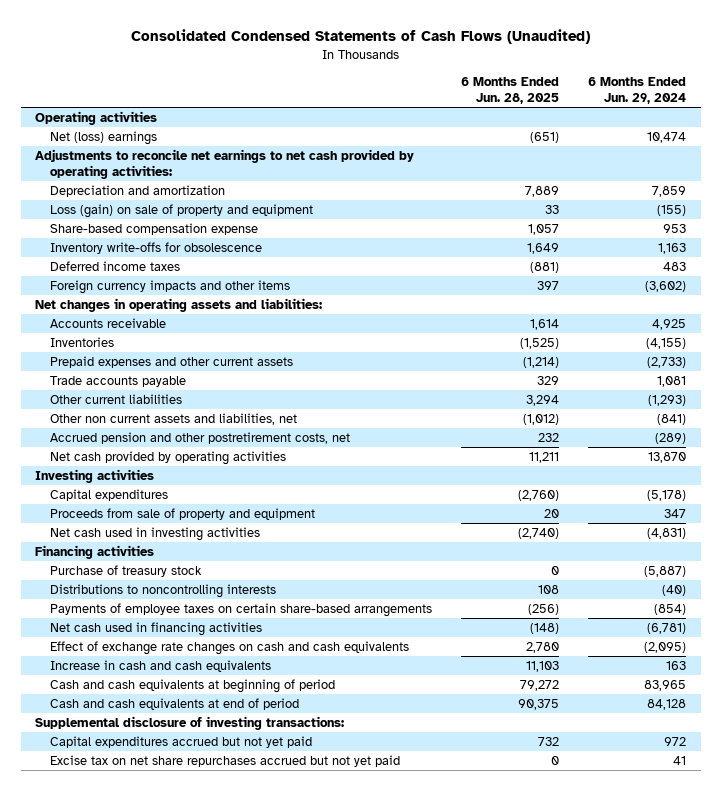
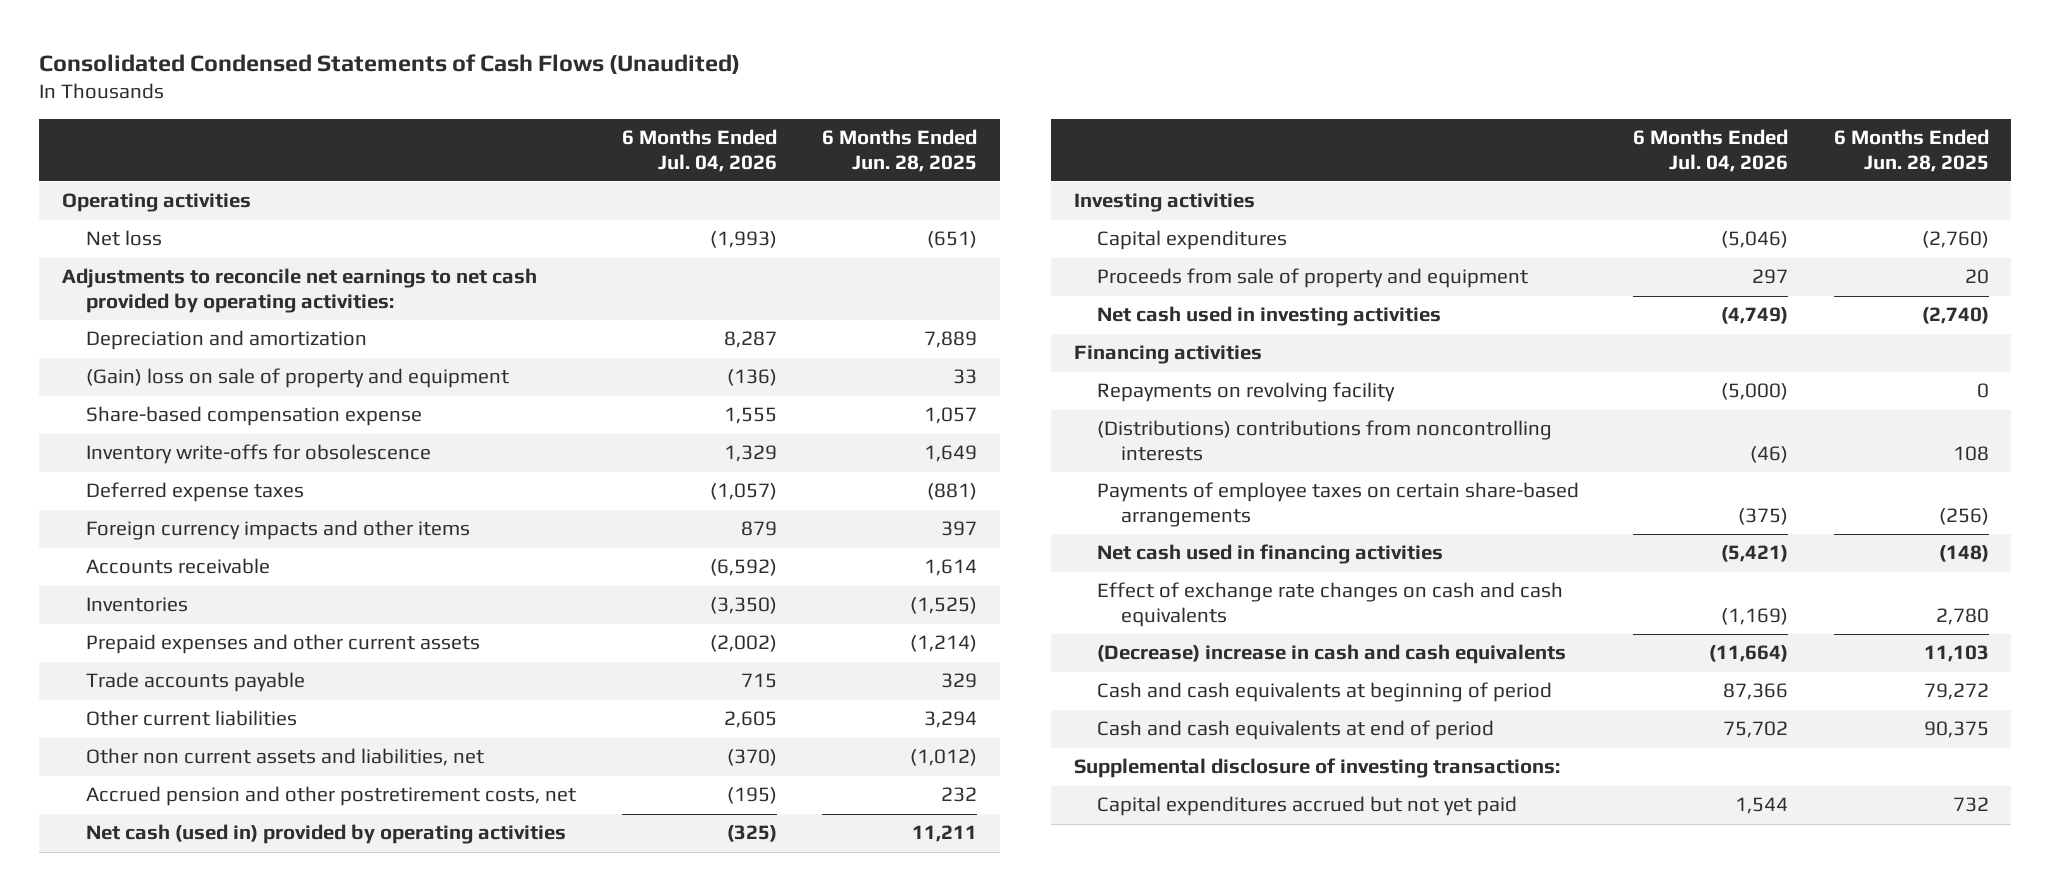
[588,77,687,105] 6 Months Ended Jun. 29, 2024 -> none
none -> [621,129,777,172] 6 Months Ended Jul. 04, 2026
[50,131,158,146] Net (loss) earnings -> [86,230,163,247] Net loss
[50,204,314,219] Loss (gain) on sale of property and equipment -> [86,368,510,389] (Gain) loss on sale of property and equipment
[50,261,181,272] Deferred income taxes -> [86,482,305,503] Deferred expense taxes
[35,298,323,313] Net changes in operating assets and liabilities: -> none
[50,451,287,466] Net cash provided by operating activities -> [86,824,567,845] Net cash (used in) provided by operating activities
[50,565,203,578] Purchase of treasury stock -> none
none -> [1097,382,1396,403] Repayments on revolving facility
[50,584,277,599] Distributions to noncontrolling interests -> [1097,420,1553,461] (Distributions) contributions from noncontrolling interests
[50,660,272,673] Increase in cash and cash equivalents -> [1097,644,1567,665] (Decrease) increase in cash and cash equivalents
[50,755,401,768] Excise tax on net share repurchases accrued but not yet paid -> none

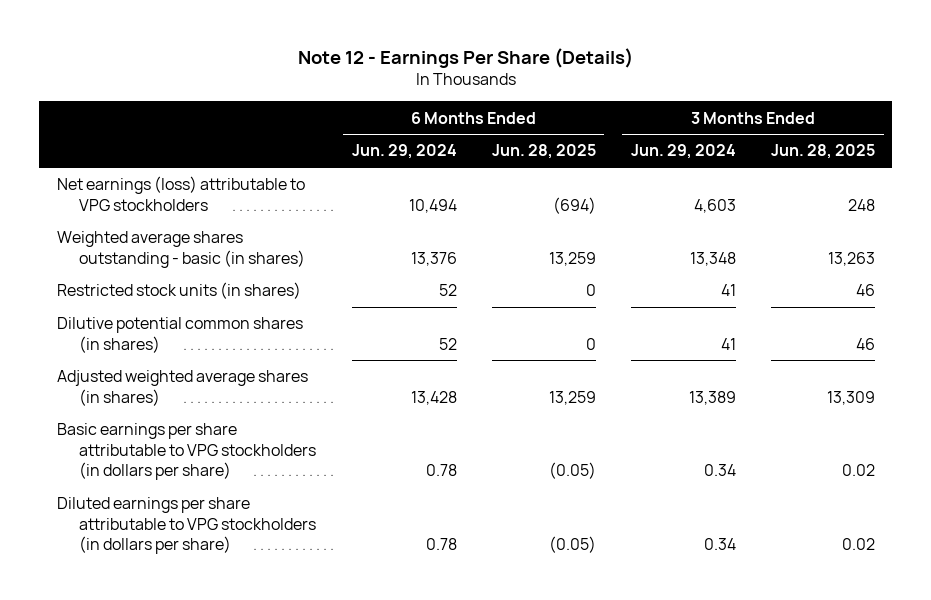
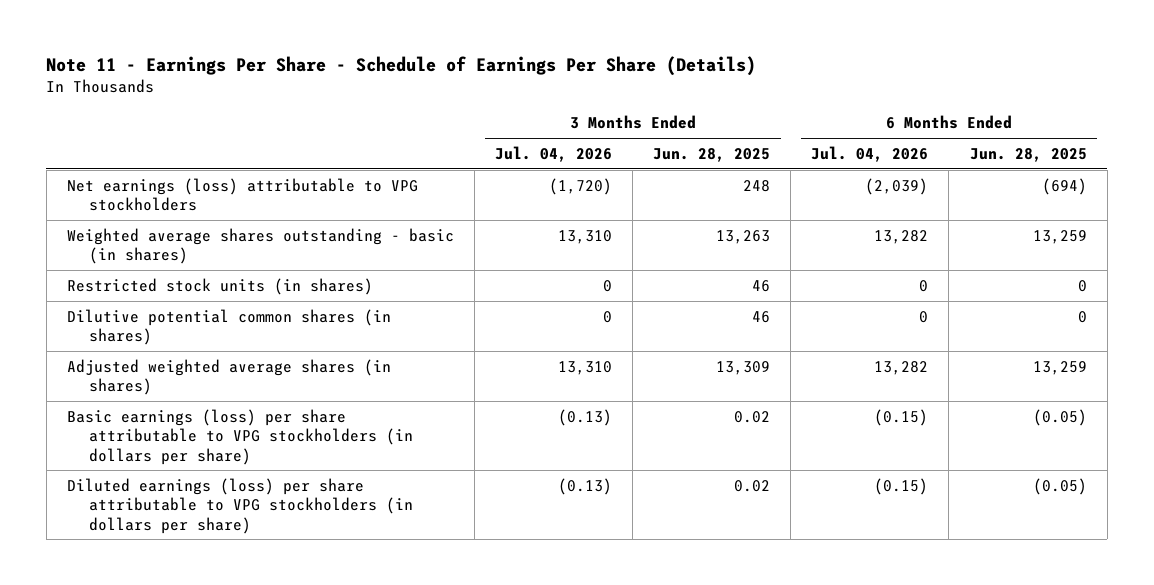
[297,47,633,68] Note 12 - Earnings Per Share (Details) -> [46,55,757,76] Note 11 - Earnings Per Share - Schedule of Earnings Per Share (Details)
[351,144,457,160] Jun. 29, 2024 -> none
[630,144,736,160] Jun. 29, 2024 -> none
none -> [495,145,613,162] Jul. 04, 2026
none -> [811,145,929,162] Jul. 04, 2026
[56,423,317,481] Basic earnings per share attributable to VPG stockholders (in dollars per share) -> [66,408,414,465] Basic earnings (loss) per share attributable to VPG stockholders (in dollars per share)
[56,497,317,555] Diluted earnings per share attributable to VPG stockholders (in dollars per share) -> [66,477,414,534] Diluted earnings (loss) per share attributable to VPG stockholders (in dollars per share)

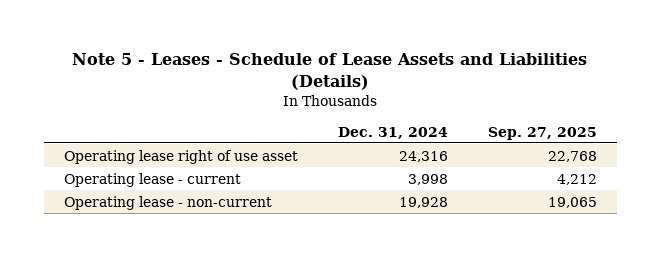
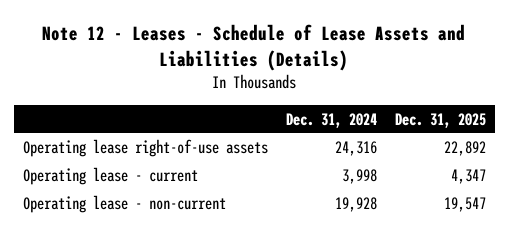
[72,53,588,91] Note 5 - Leases - Schedule of Lease Assets and Liabilities (Details) -> [42,23,466,71] Note 12 - Leases - Schedule of Lease Assets and Liabilities (Details)
[487,126,597,140] Sep. 27, 2025 -> none
none -> [394,112,486,128] Dec. 31, 2025
[63,149,298,164] Operating lease right of use asset -> [22,138,268,157] Operating lease right-of-use assets

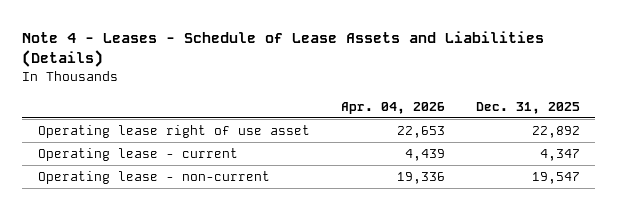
[42,23,466,71] Note 12 - Leases - Schedule of Lease Assets and Liabilities (Details) -> [22,30,545,68] Note 4 - Leases - Schedule of Lease Assets and Liabilities (Details)
[285,112,377,128] Dec. 31, 2024 -> none
none -> [340,101,445,114] Apr. 04, 2026
[22,138,268,157] Operating lease right-of-use assets -> [37,125,310,139] Operating lease right of use asset

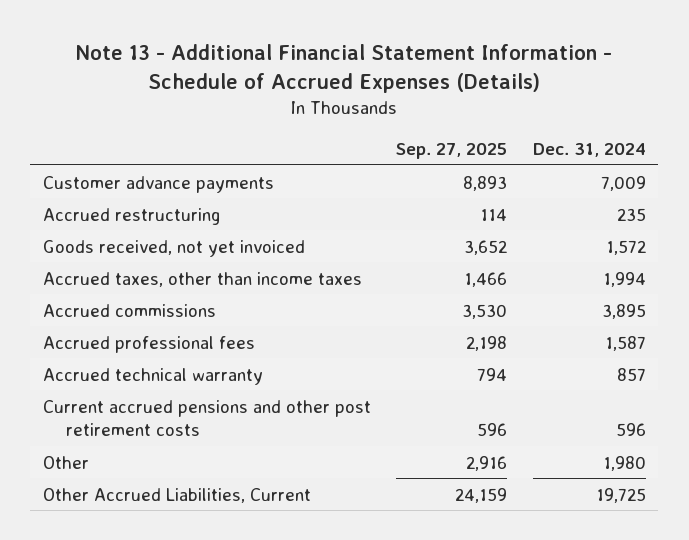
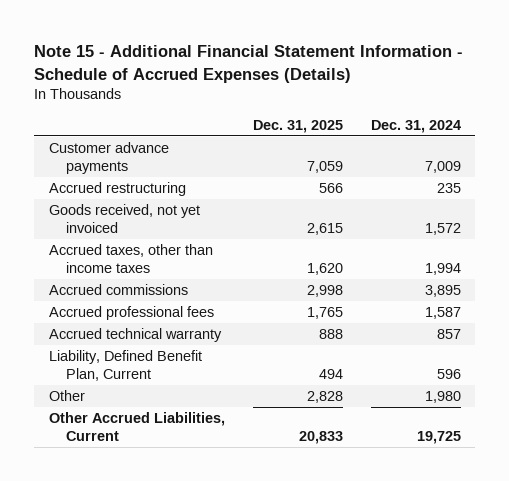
[75,43,613,93] Note 13 - Additional Financial Statement Information - Schedule of Accrued Expenses (Details) -> [34,45,464,83] Note 15 - Additional Financial Statement Information - Schedule of Accrued Expenses (Details)
[396,143,508,160] Sep. 27, 2025 -> none
none -> [252,119,343,133] Dec. 31, 2025
[43,399,372,437] Current accrued pensions and other post retirement costs -> [48,350,202,381] Liability, Defined Benefit Plan, Current

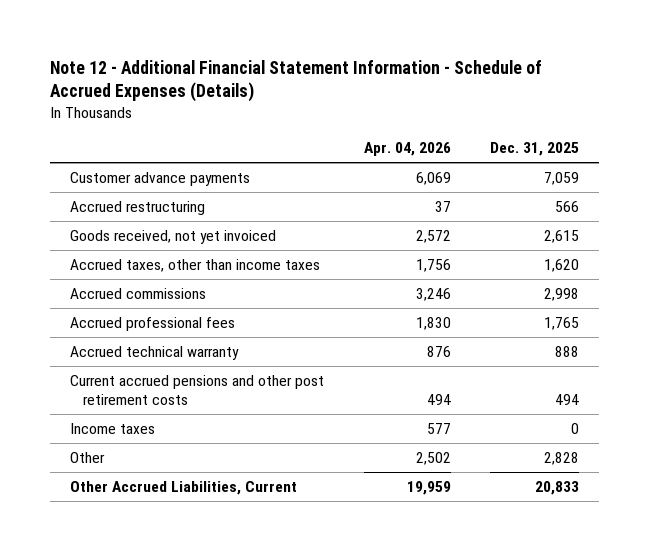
[34,45,464,83] Note 15 - Additional Financial Statement Information - Schedule of Accrued Expenses (Details) -> [49,59,542,103] Note 12 - Additional Financial Statement Information - Schedule of Accrued Expenses (Details)
[370,119,461,133] Dec. 31, 2024 -> none
none -> [363,141,451,156] Apr. 04, 2026
[48,350,202,381] Liability, Defined Benefit Plan, Current -> [69,374,324,406] Current accrued pensions and other post retirement costs
none -> [69,422,155,434] Income taxes

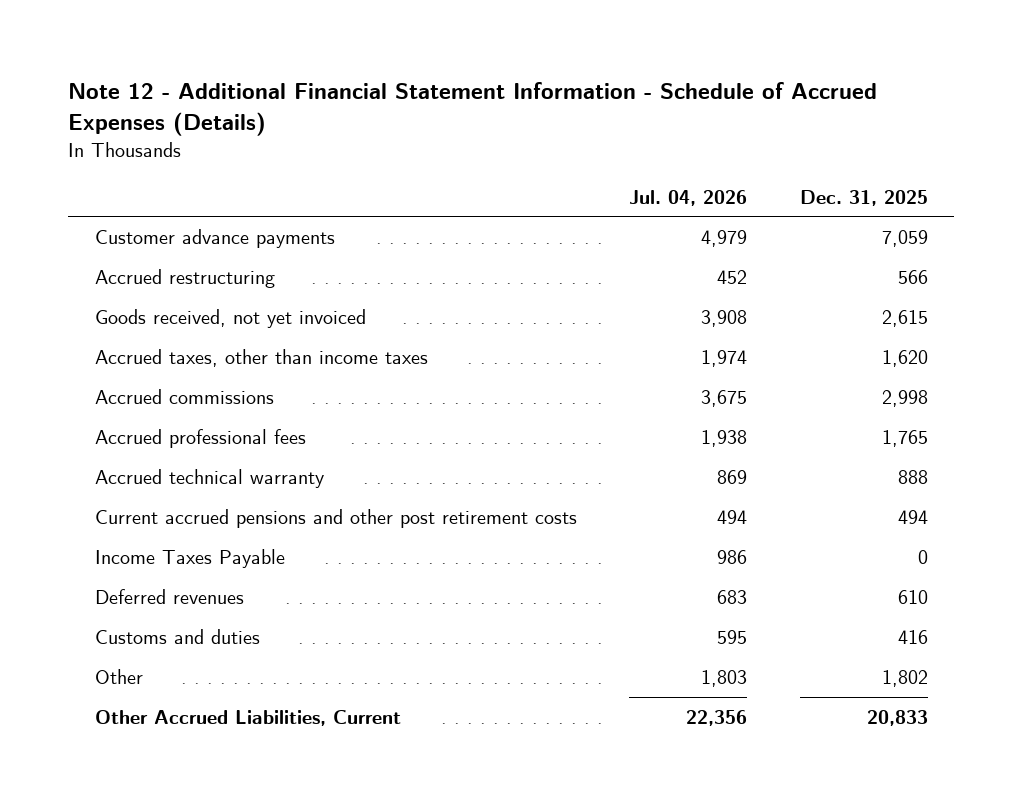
[363,141,451,156] Apr. 04, 2026 -> none
none -> [629,189,748,206] Jul. 04, 2026
[69,422,155,434] Income taxes -> [94,548,285,568] Income Taxes Payable
none -> [94,588,244,604] Deferred revenues
none -> [94,628,260,644] Customs and duties
[544,451,580,465] 2,828 -> [881,669,928,687] 1,802

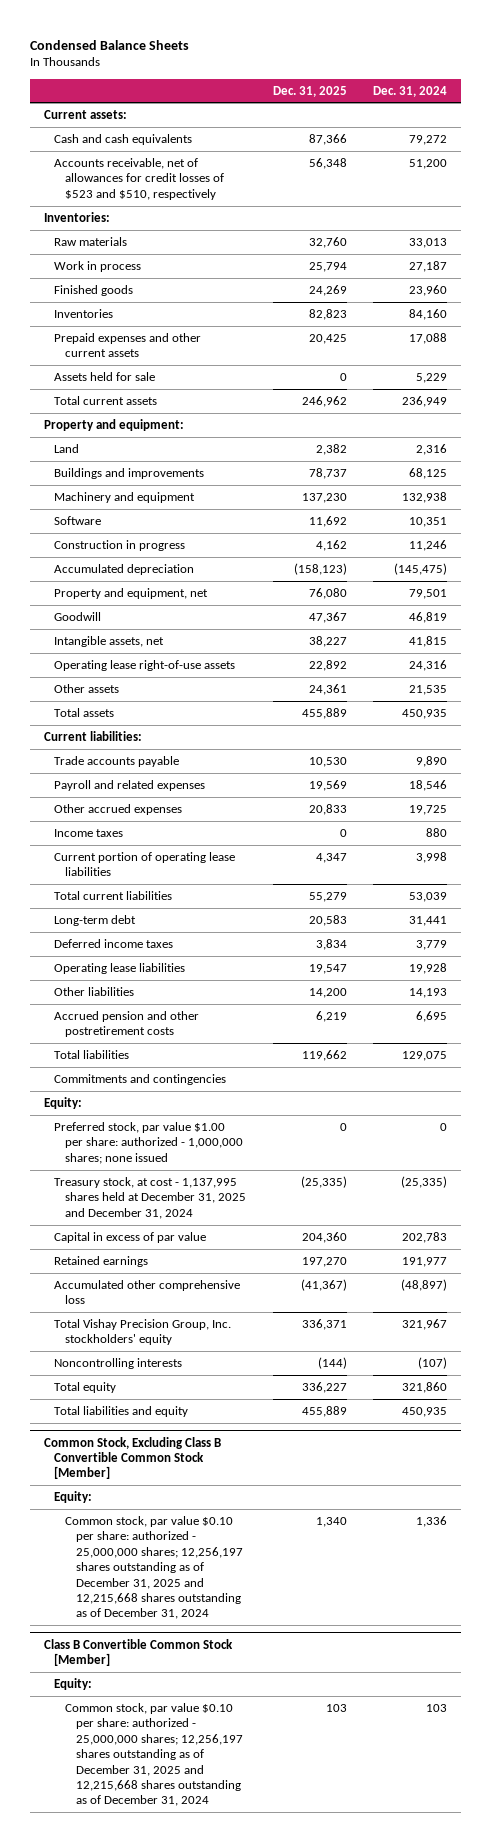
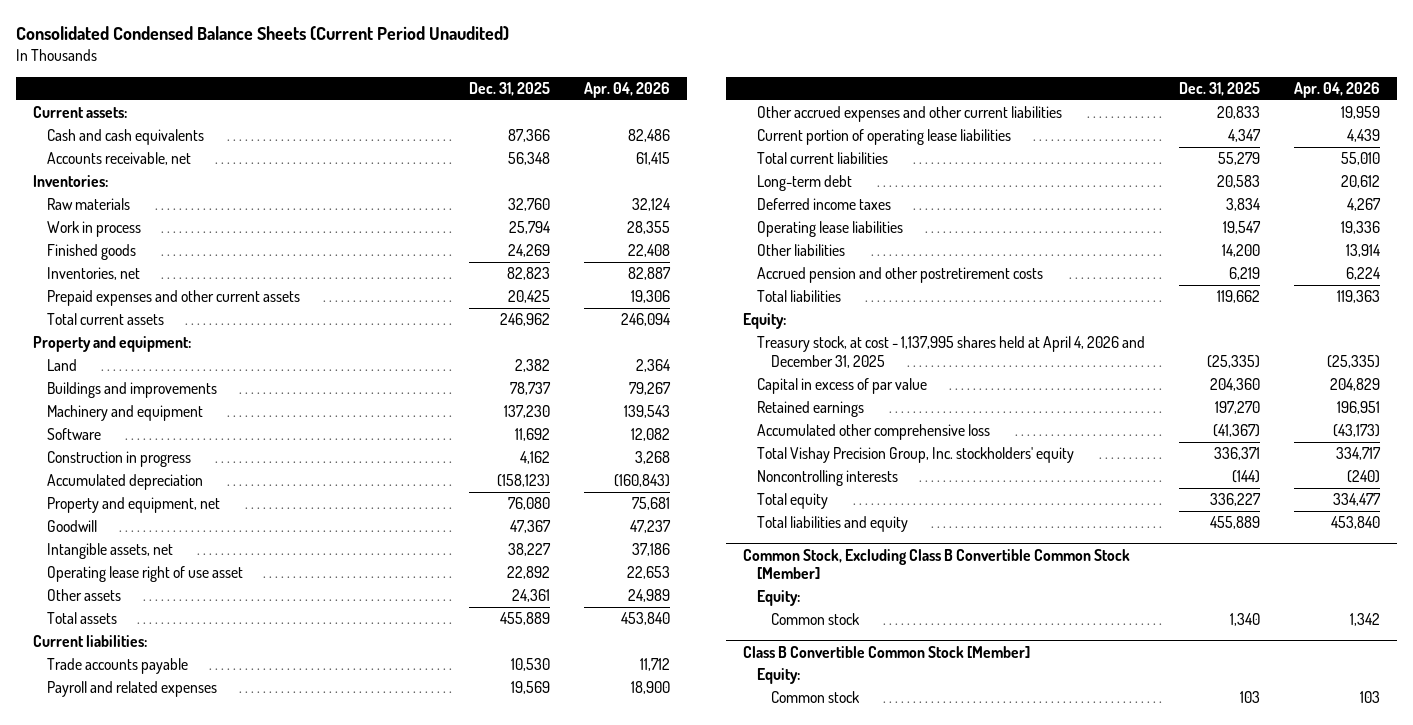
[30,39,190,50] Condensed Balance Sheets -> [15,26,509,42] Consolidated Condensed Balance Sheets (Current Period Unaudited)
[373,85,448,97] Dec. 31, 2024 -> none
none -> [584,81,671,98] Apr. 04, 2026
[54,157,225,200] Accounts receivable, net of allowances for credit losses of $523 and $510, respectively -> [46,152,191,166] Accounts receivable, net
[54,308,114,318] Inventories -> [46,267,140,281] Inventories, net
[54,371,156,381] Assets held for sale -> none
[54,659,236,671] Operating lease right-of-use assets -> [46,566,243,583] Operating lease right of use asset
[54,828,124,837] Income taxes -> none
[54,803,183,815] Other accrued expenses -> [756,106,1062,123] Other accrued expenses and other current liabilities
[54,1073,227,1085] Commitments and contingencies -> none
[54,1121,244,1164] Preferred stock, par value $1.00 per share: authorized - 1,000,000 shares; none issued -> none
[54,1176,247,1219] Treasury stock, at cost - 1,137,995 shares held at December 31, 2025 and December 31, 2024 -> [756,336,1145,368] Treasury stock, at cost - 1,137,995 shares held at April 4, 2026 and December 31, 2025
[65,1515,244,1620] Common stock, par value $0.10 per share: authorized - 25,000,000 shares; 12,256,197 shares outstanding as of December 31, 2025 and 12,215,668 shares outstanding as of December 31, 2024 -> [770,613,860,626] Common stock
[65,1702,244,1807] Common stock, par value $0.10 per share: authorized - 25,000,000 shares; 12,256,197 shares outstanding as of December 31, 2025 and 12,215,668 shares outstanding as of December 31, 2024 -> [770,691,860,704] Common stock

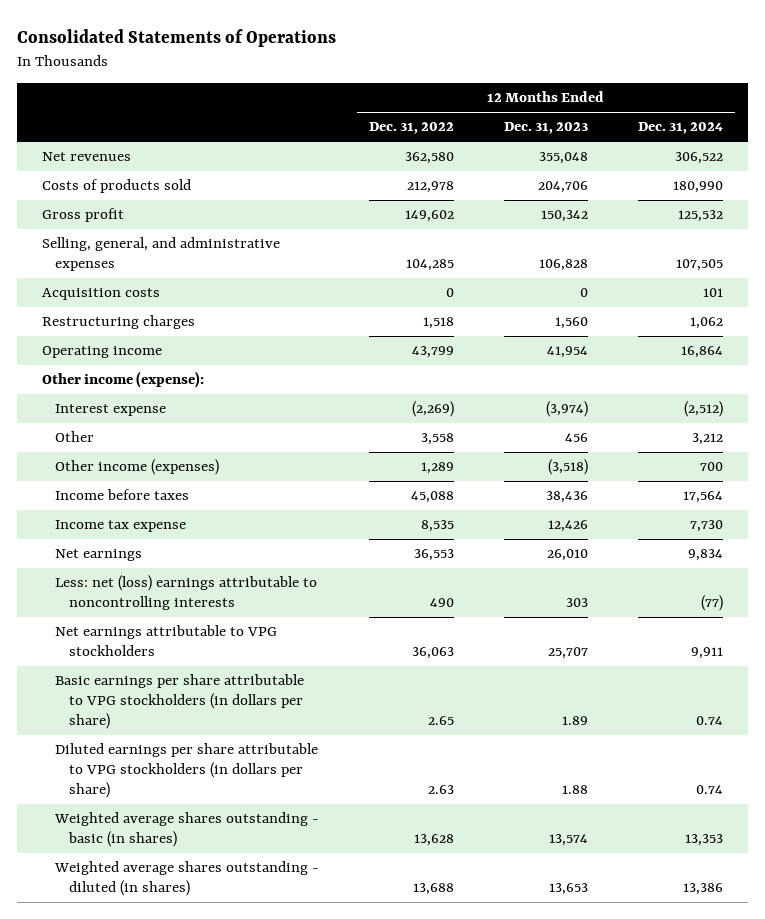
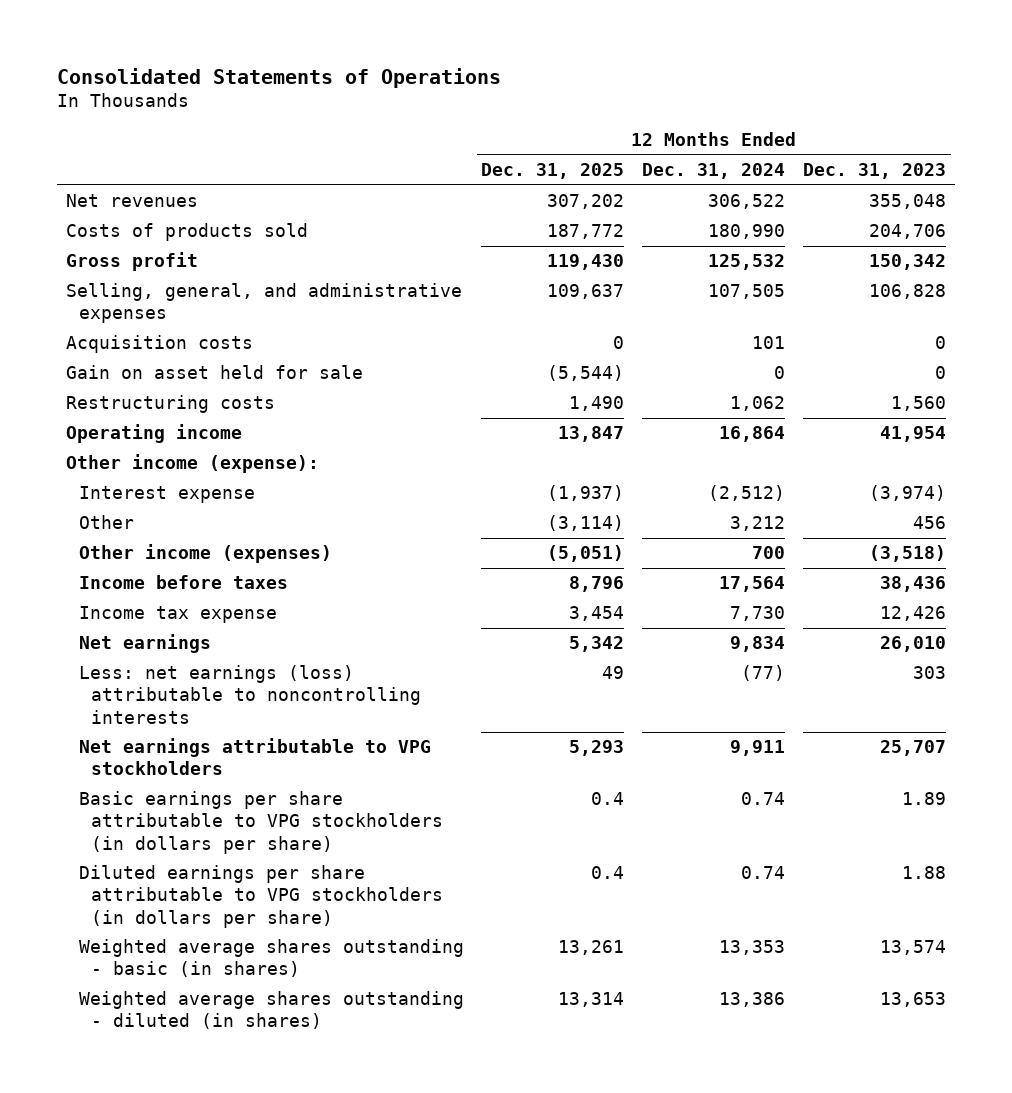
[369,122,455,135] Dec. 31, 2022 -> none
none -> [481,162,625,179] Dec. 31, 2025
none -> [65,365,363,380] Gain on asset held for sale
[41,315,195,330] Restructuring charges -> [65,395,275,414] Restructuring costs
[55,575,318,611] Less: net (loss) earnings attributable to noncontrolling interests -> [78,665,422,724] Less: net earnings (loss) attributable to noncontrolling interests

